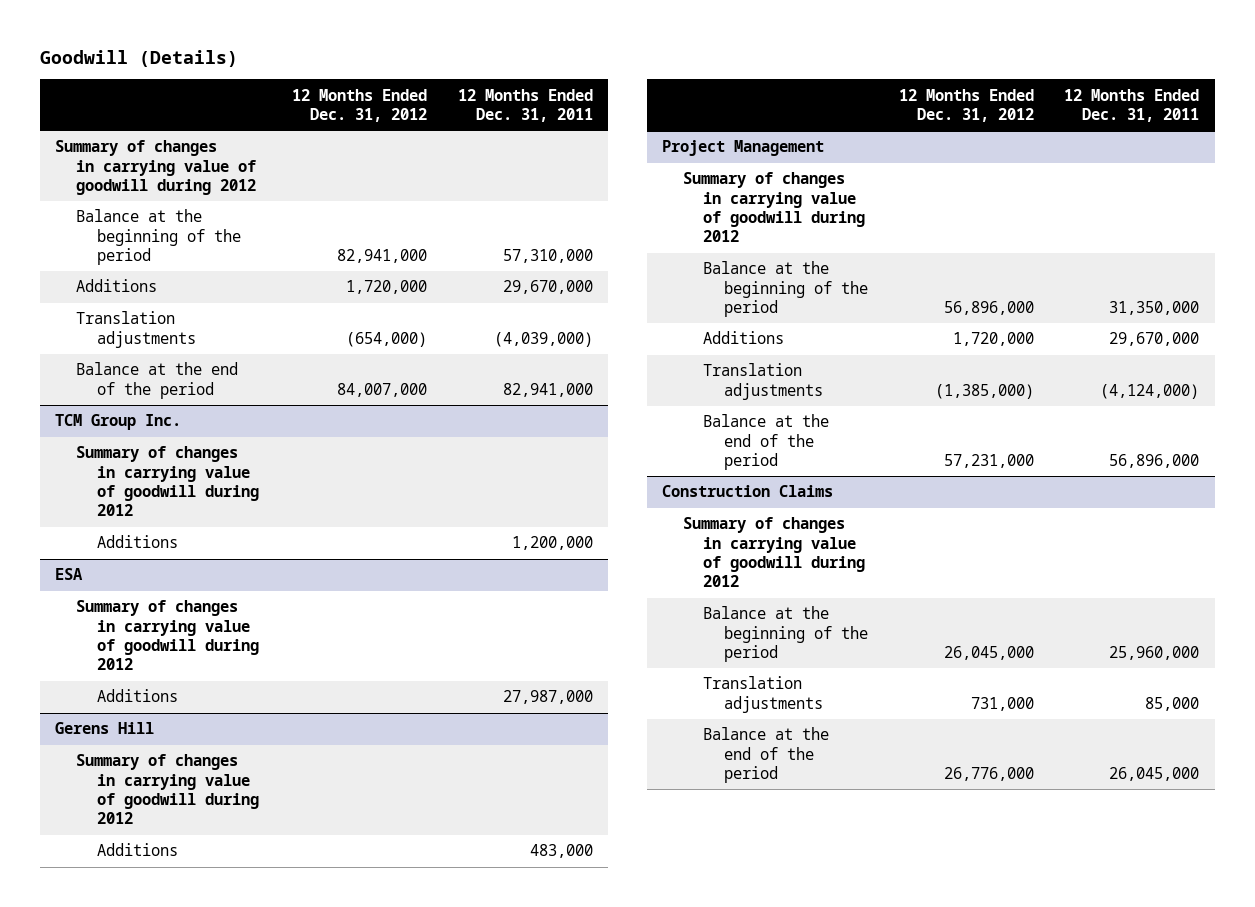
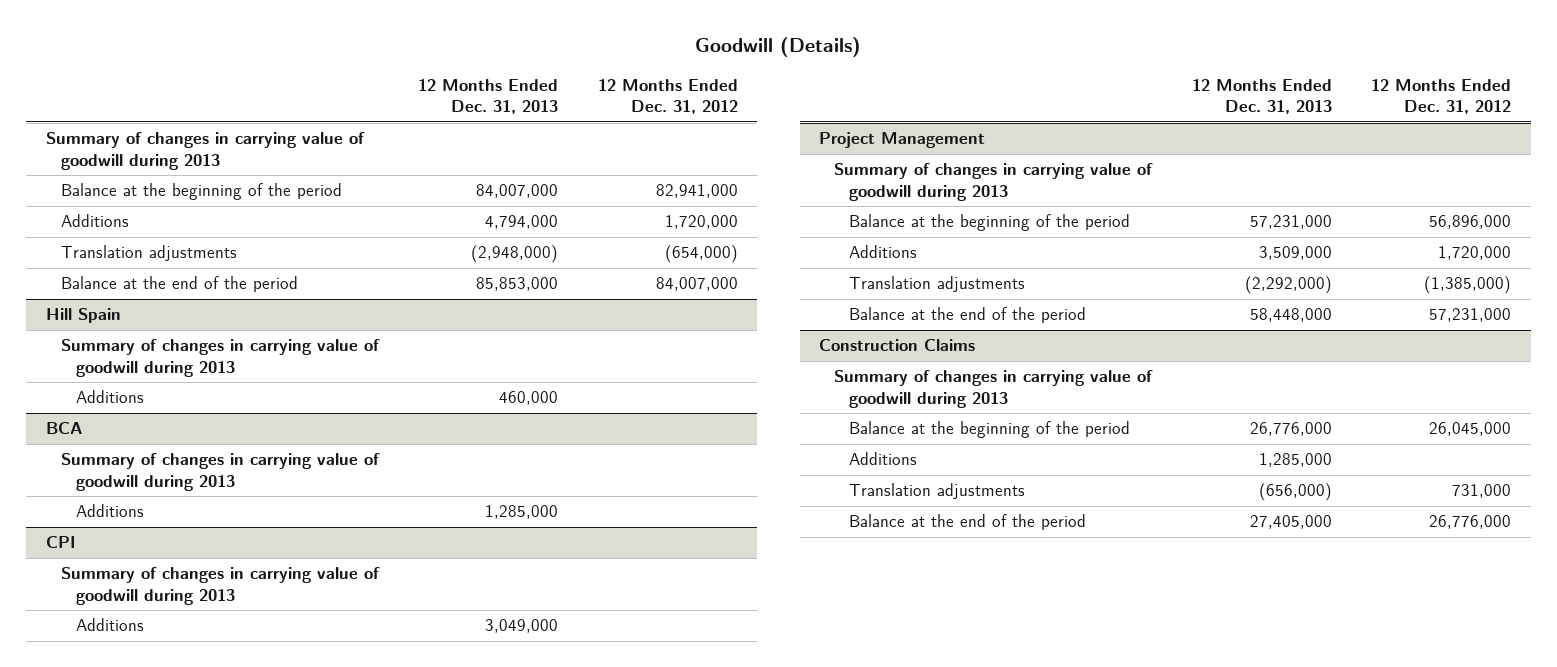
[457,88,593,122] 12 Months Ended Dec. 31, 2011 -> none
none -> [418,78,559,114] 12 Months Ended Dec. 31, 2013
[55,140,256,196] Summary of changes in carrying value of goodwill during 2012 -> [45,132,365,170] Summary of changes in carrying value of goodwill during 2013
[55,414,182,431] TCM Group Inc. -> none
none -> [45,308,121,324] Hill Spain
[75,446,259,517] Summary of changes in carrying value of goodwill during 2012 -> [60,339,380,377] Summary of changes in carrying value of goodwill during 2013
[55,568,84,581] ESA -> none
none -> [45,422,82,435] BCA
[75,600,259,671] Summary of changes in carrying value of goodwill during 2012 -> [60,453,380,491] Summary of changes in carrying value of goodwill during 2013
[55,722,155,735] Gerens Hill -> none
none -> [45,536,76,549] CPI
[75,754,259,825] Summary of changes in carrying value of goodwill during 2012 -> [60,567,380,605] Summary of changes in carrying value of goodwill during 2013
[682,172,866,243] Summary of changes in carrying value of goodwill during 2012 -> [834,163,1154,201] Summary of changes in carrying value of goodwill during 2013
[682,517,866,588] Summary of changes in carrying value of goodwill during 2012 -> [834,370,1154,408] Summary of changes in carrying value of goodwill during 2013
none -> [849,452,918,466] Additions

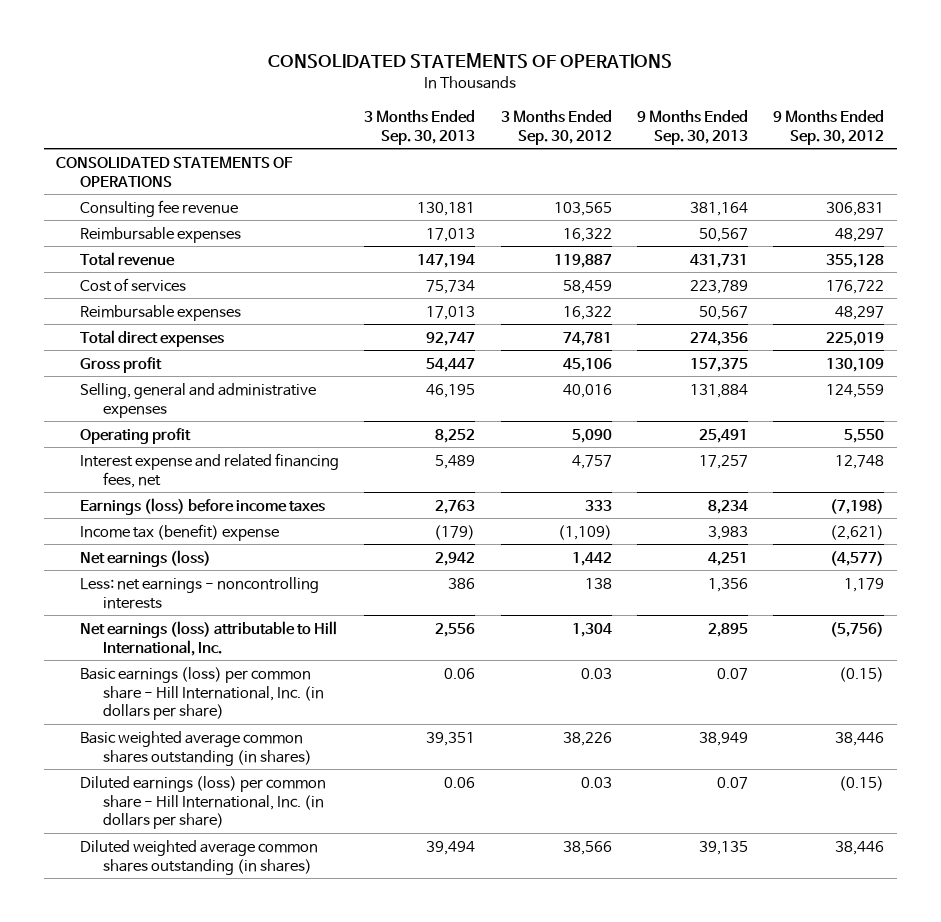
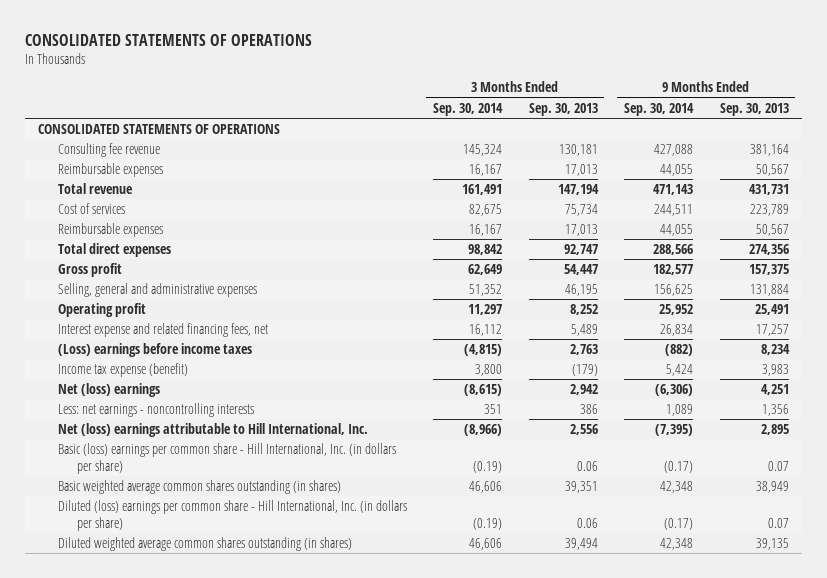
[500,109,612,145] 3 Months Ended Sep. 30, 2012 -> none
[773,109,885,145] 9 Months Ended Sep. 30, 2012 -> none
none -> [433,102,504,116] Sep. 30, 2014
none -> [624,102,695,116] Sep. 30, 2014
[79,497,325,515] Earnings (loss) before income taxes -> [57,342,252,357] (Loss) earnings before income taxes
[79,523,279,541] Income tax (benefit) expense -> [57,362,188,377] Income tax expense (benefit)
[79,549,211,567] Net earnings (loss) -> [57,382,160,397] Net (loss) earnings
[79,620,337,656] Net earnings (loss) attributable to Hill International, Inc. -> [57,422,368,437] Net (loss) earnings attributable to Hill International, Inc.
[79,666,325,721] Basic earnings (loss) per common share - Hill International, Inc. (in dollars per share) -> [57,442,396,474] Basic (loss) earnings per common share - Hill International, Inc. (in dollars per share)
[79,775,326,830] Diluted earnings (loss) per common share - Hill International, Inc. (in dollars per share) -> [57,499,407,531] Diluted (loss) earnings per common share - Hill International, Inc. (in dollars per share)

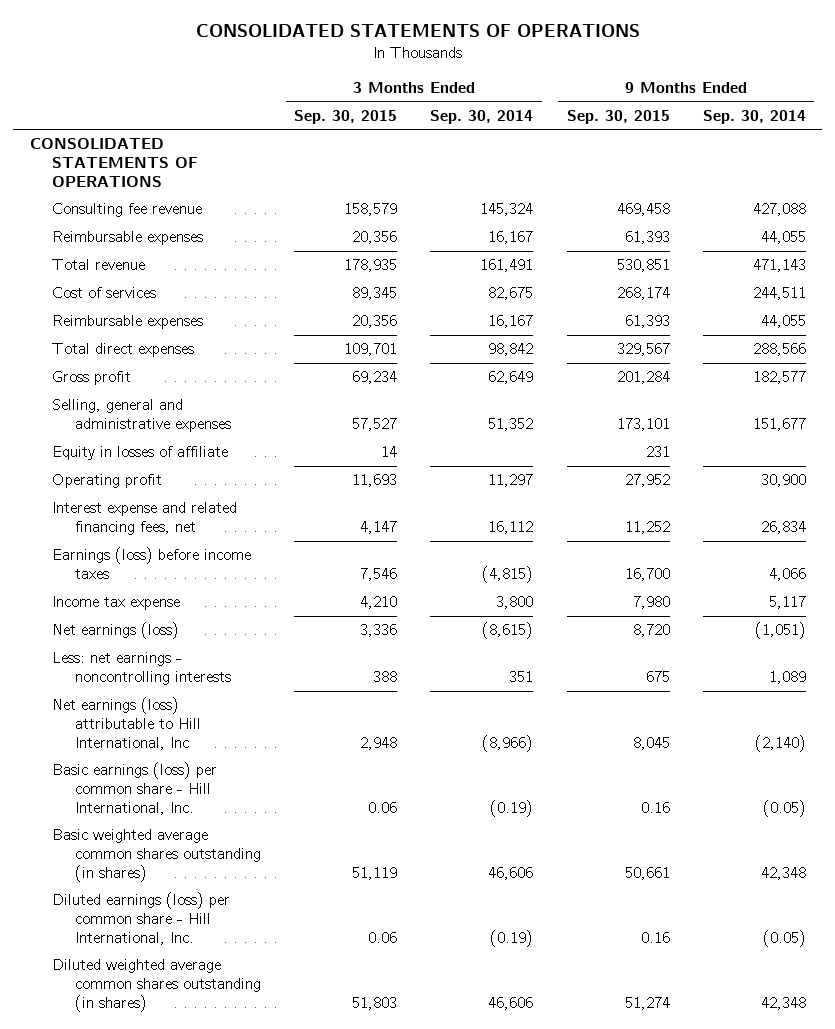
[528,102,598,116] Sep. 30, 2013 -> none
[719,102,789,116] Sep. 30, 2013 -> none
none -> [294,109,398,124] Sep. 30, 2015
none -> [566,109,670,124] Sep. 30, 2015
[654,283,694,296] 156,625 -> [752,418,806,432] 151,677
none -> [52,446,229,461] Equity in losses of affiliate
[659,303,694,315] 25,952 -> [760,474,806,488] 30,900
[57,342,252,357] (Loss) earnings before income taxes -> [52,547,252,580] Earnings (loss) before income taxes
[665,343,694,356] (882) -> [768,568,806,582] 4,066
[57,362,188,377] Income tax expense (benefit) -> [52,596,181,611] Income tax expense
[666,363,694,376] 5,424 -> [768,596,806,610] 5,117
[57,382,160,397] Net (loss) earnings -> [52,622,180,640] Net earnings (loss)
[655,383,694,396] (6,306) -> [754,622,806,640] (1,051)
[57,422,368,437] Net (loss) earnings attributable to Hill International, Inc. -> [52,697,201,750] Net earnings (loss) attributable to Hill International, Inc
[655,423,694,436] (7,395) -> [754,734,806,752] (2,140)
[57,442,396,474] Basic (loss) earnings per common share - Hill International, Inc. (in dollars per share) -> [52,762,218,815] Basic earnings (loss) per common share - Hill International, Inc.
[664,460,694,473] (0.17) -> [762,799,806,817] (0.05)
[57,499,407,531] Diluted (loss) earnings per common share - Hill International, Inc. (in dollars per share) -> [52,892,231,945] Diluted earnings (loss) per common share - Hill International, Inc.
[664,517,694,530] (0.17) -> [762,929,806,947] (0.05)

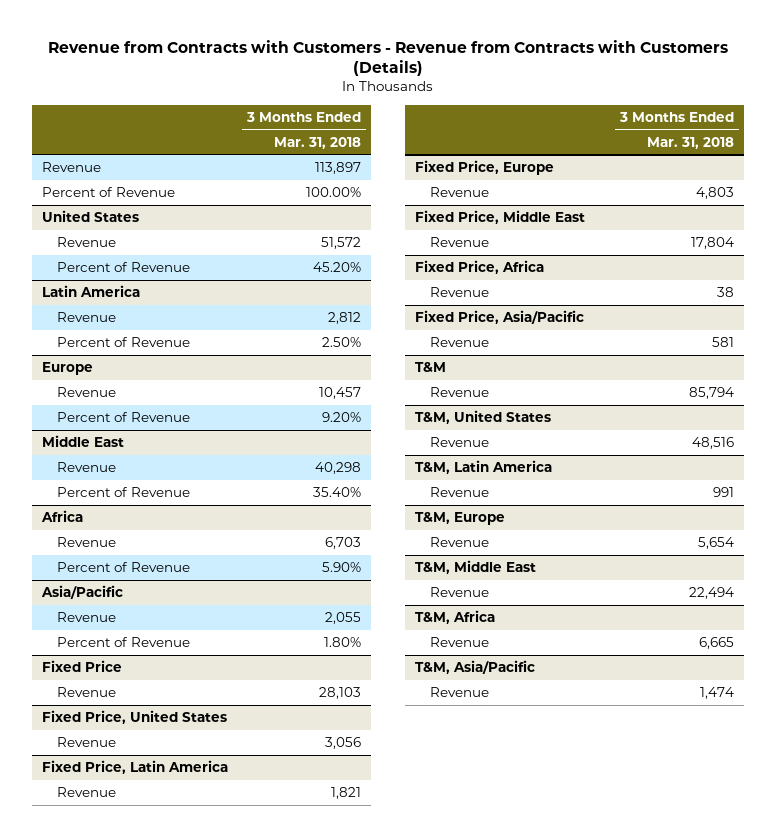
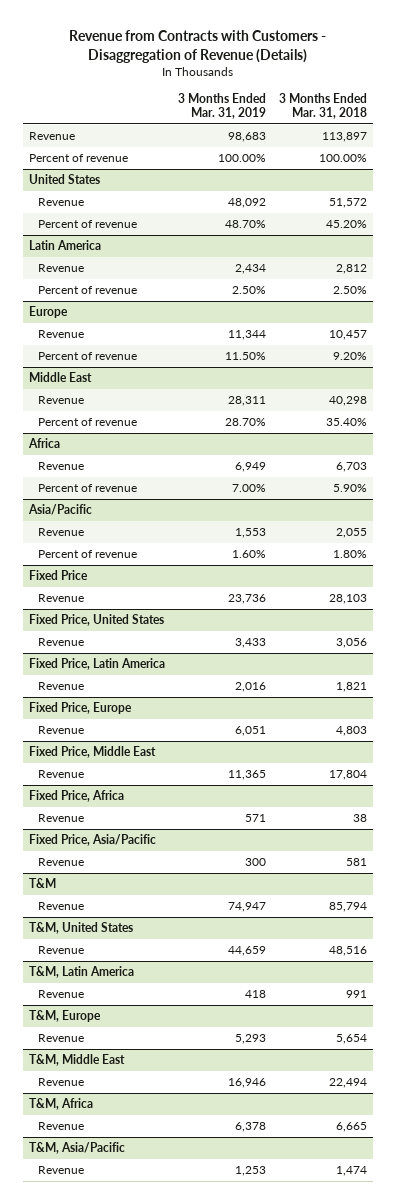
[47,39,728,77] Revenue from Contracts with Customers - Revenue from Contracts with Customers (Details) -> [69,30,327,63] Revenue from Contracts with Customers - Disaggregation of Revenue (Details)
none -> [178,92,267,120] 3 Months Ended Mar. 31, 2019
[41,187,175,198] Percent of Revenue -> [29,154,129,163] Percent of revenue
[56,262,190,273] Percent of Revenue -> [37,220,137,229] Percent of revenue
[56,337,190,348] Percent of Revenue -> [37,286,137,295] Percent of revenue
[56,412,190,423] Percent of Revenue -> [37,352,137,361] Percent of revenue
[56,487,190,498] Percent of Revenue -> [37,418,137,427] Percent of revenue
[56,562,190,573] Percent of Revenue -> [37,484,137,493] Percent of revenue
[56,637,190,648] Percent of Revenue -> [37,550,137,559] Percent of revenue

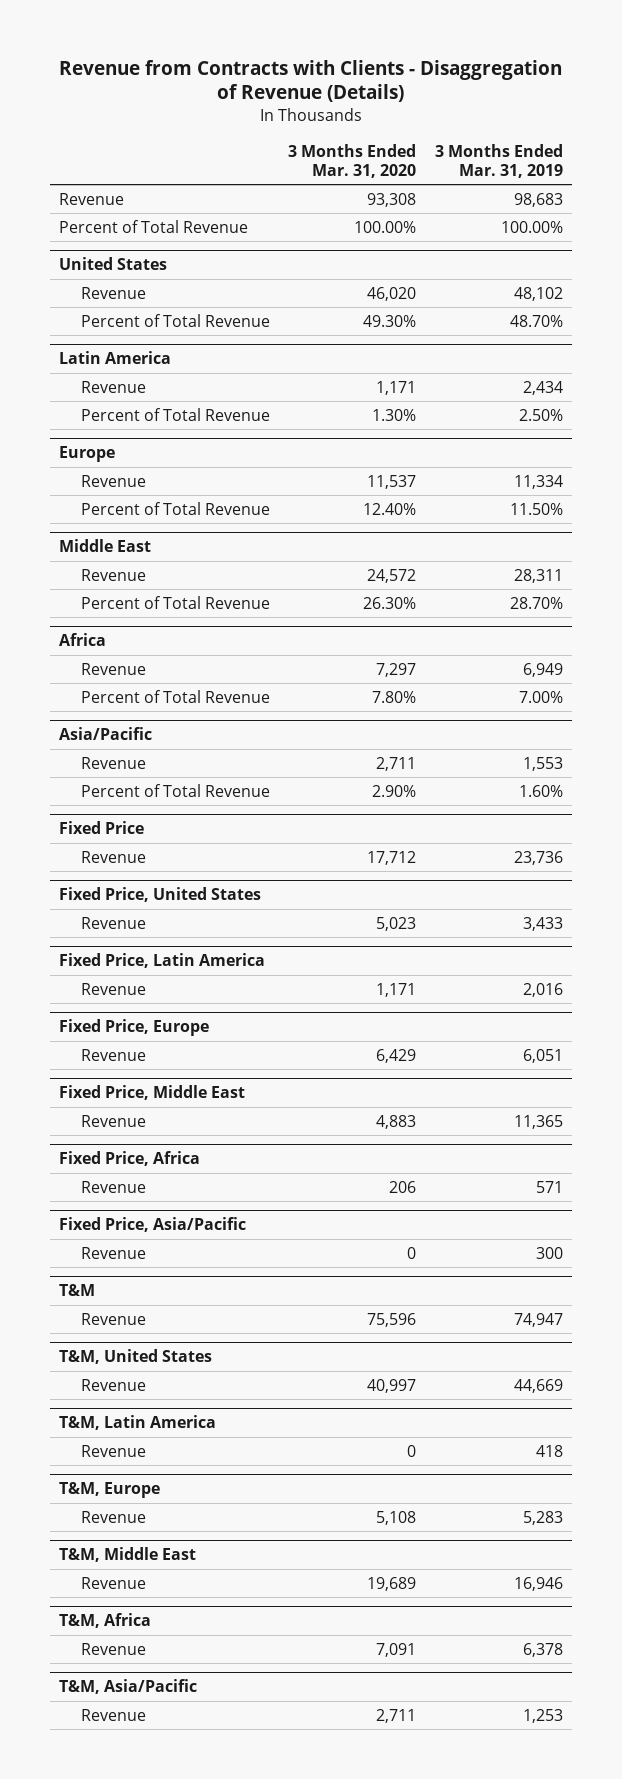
[69,30,327,63] Revenue from Contracts with Customers - Disaggregation of Revenue (Details) -> [58,59,562,103] Revenue from Contracts with Clients - Disaggregation of Revenue (Details)
[278,92,367,120] 3 Months Ended Mar. 31, 2018 -> none
none -> [288,143,417,178] 3 Months Ended Mar. 31, 2020
[29,154,129,163] Percent of revenue -> [59,219,249,233] Percent of Total Revenue
[228,198,267,209] 48,092 -> [513,286,563,301] 48,102
[37,220,137,229] Percent of revenue -> [80,313,270,327] Percent of Total Revenue
[37,286,137,295] Percent of revenue -> [80,407,270,421] Percent of Total Revenue
[228,330,267,341] 11,344 -> [513,474,563,489] 11,334
[37,352,137,361] Percent of revenue -> [80,501,270,515] Percent of Total Revenue
[37,418,137,427] Percent of revenue -> [80,595,270,609] Percent of Total Revenue
[37,484,137,493] Percent of revenue -> [80,689,270,703] Percent of Total Revenue
[37,550,137,559] Percent of revenue -> [80,783,270,797] Percent of Total Revenue
[228,946,267,957] 44,659 -> [513,1378,563,1393] 44,669
[235,1034,267,1045] 5,293 -> [522,1510,563,1525] 5,283

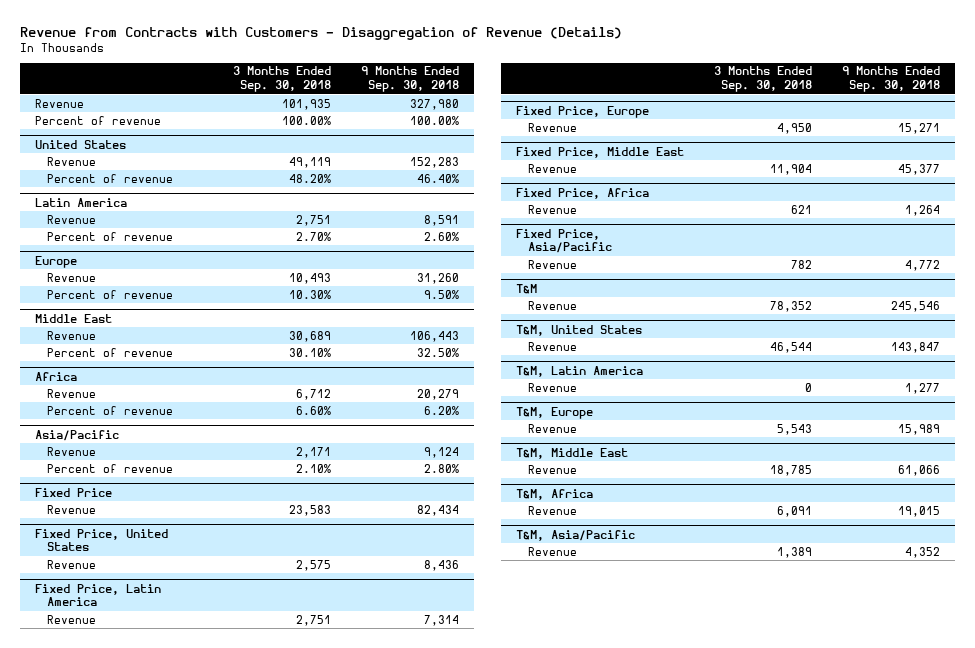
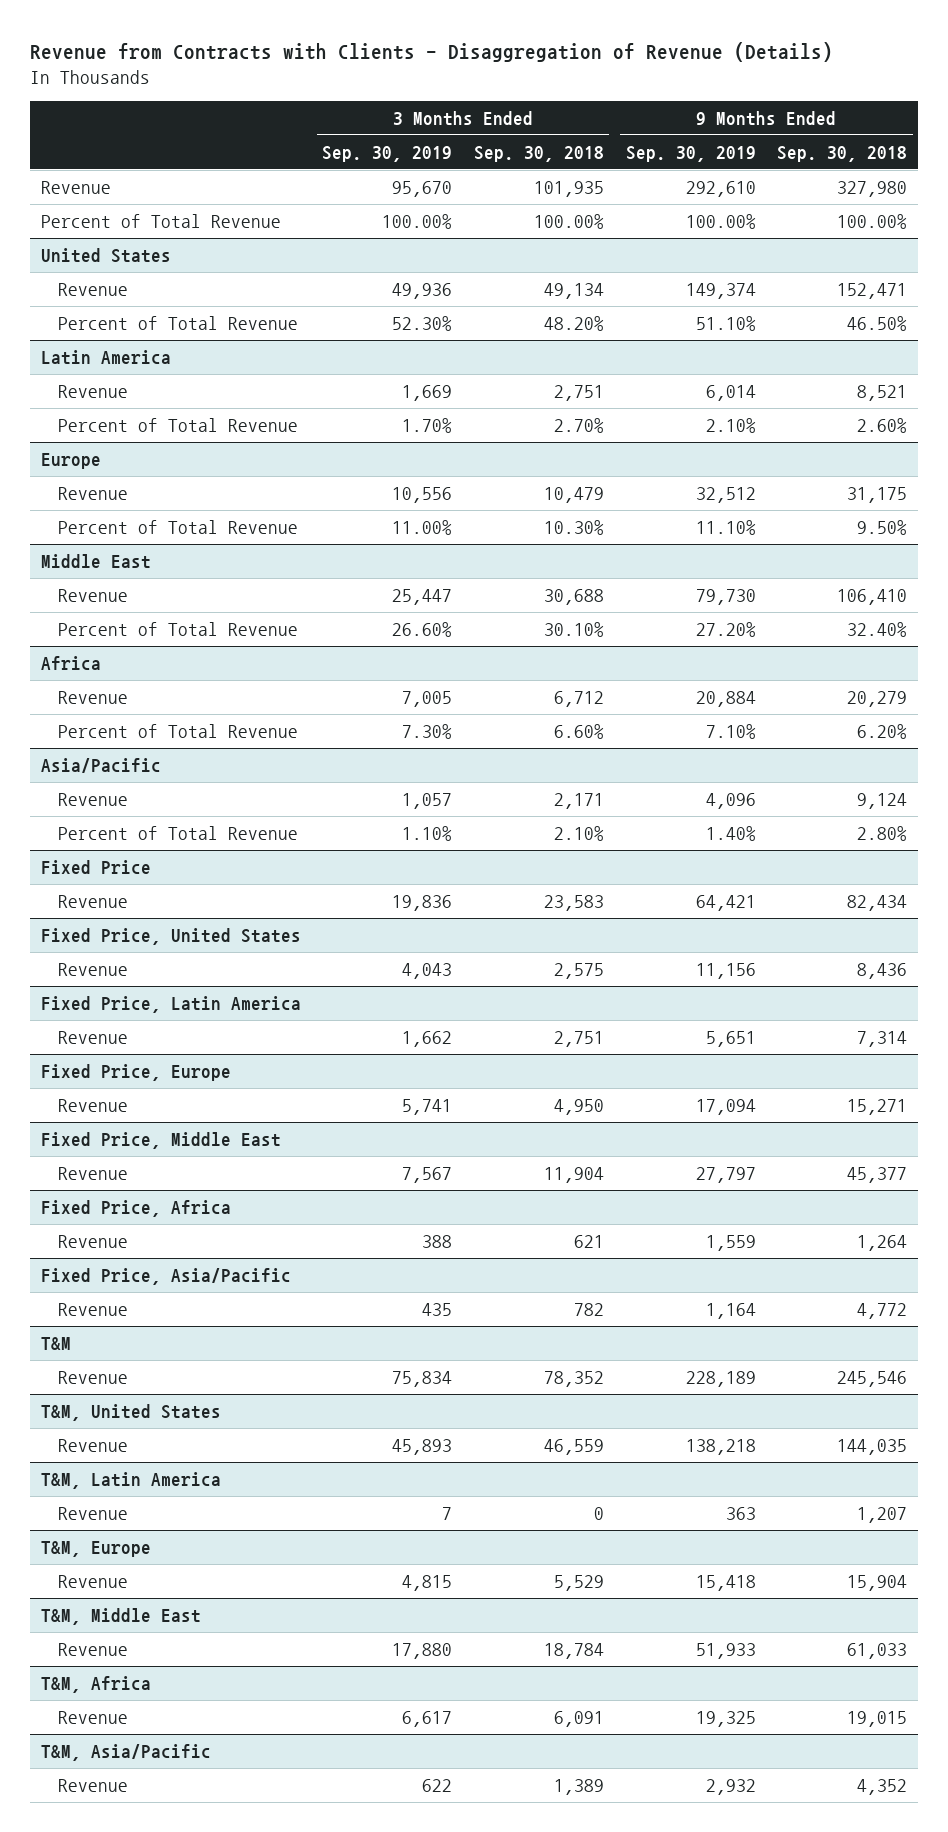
[19,26,622,40] Revenue from Contracts with Customers - Disaggregation of Revenue (Details) -> [30,42,834,63] Revenue from Contracts with Clients - Disaggregation of Revenue (Details)
none -> [322,145,453,162] Sep. 30, 2019
none -> [625,145,756,162] Sep. 30, 2019
[34,115,161,125] Percent of revenue -> [40,213,281,228] Percent of Total Revenue
[288,156,331,168] 49,119 -> [544,282,605,299] 49,134
[409,156,459,168] 152,283 -> [837,282,908,299] 152,471
[46,173,173,183] Percent of revenue -> [57,315,298,330] Percent of Total Revenue
[416,173,459,183] 46.40% -> [847,315,908,331] 46.50%
[423,214,459,226] 8,591 -> [857,384,908,401] 8,521
[46,231,173,241] Percent of revenue -> [57,417,298,432] Percent of Total Revenue
[288,272,331,284] 10,493 -> [544,486,605,503] 10,479
[416,272,459,284] 31,260 -> [847,486,908,503] 31,175
[46,289,173,299] Percent of revenue -> [57,519,298,534] Percent of Total Revenue
[288,330,331,342] 30,689 -> [544,588,605,605] 30,688
[409,330,459,342] 106,443 -> [837,588,908,605] 106,410
[46,347,173,357] Percent of revenue -> [57,621,298,636] Percent of Total Revenue
[416,347,459,357] 32.50% -> [847,621,908,637] 32.40%
[46,405,173,415] Percent of revenue -> [57,723,298,738] Percent of Total Revenue
[46,463,173,473] Percent of revenue -> [57,825,298,840] Percent of Total Revenue
[769,341,812,353] 46,544 -> [544,1438,605,1455] 46,559
[890,341,940,353] 143,847 -> [837,1438,908,1455] 144,035
[904,382,940,394] 1,277 -> [857,1506,908,1523] 1,207
[776,423,812,435] 5,543 -> [554,1574,605,1591] 5,529
[897,423,940,435] 15,989 -> [847,1574,908,1591] 15,904
[769,464,812,476] 18,785 -> [544,1642,605,1659] 18,784
[897,464,940,476] 61,066 -> [847,1642,908,1659] 61,033

